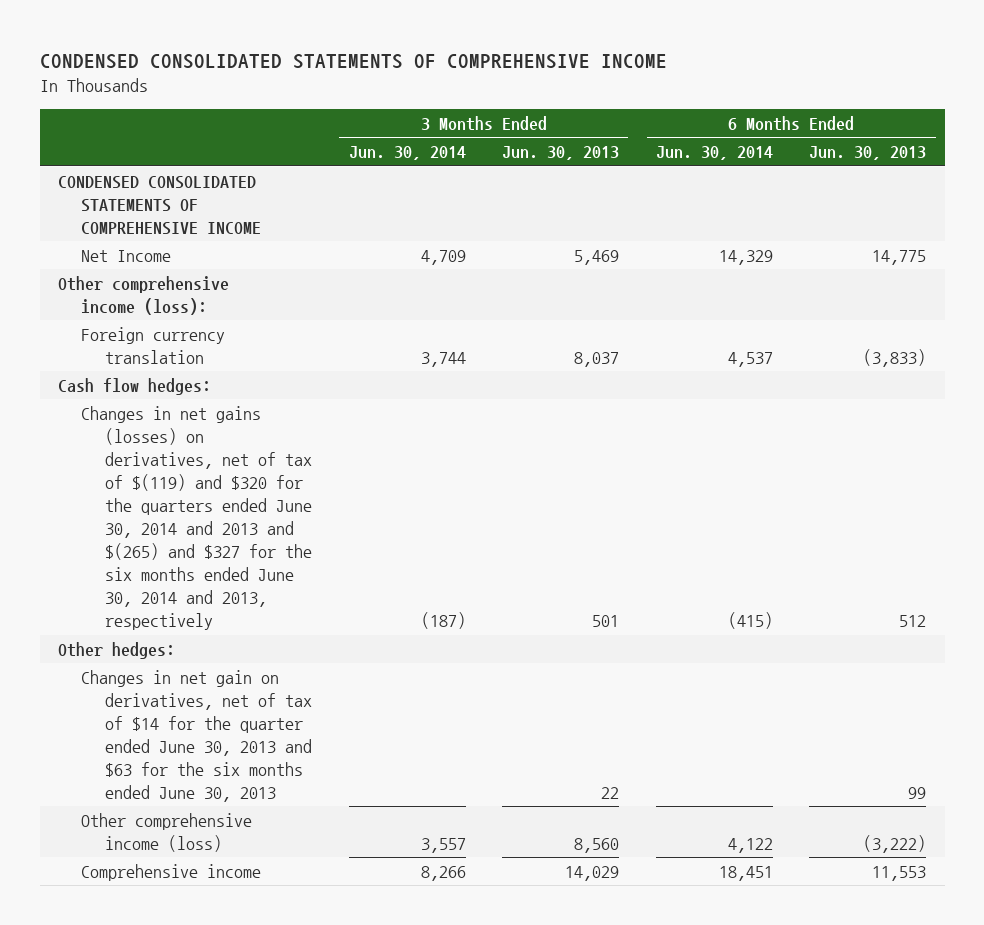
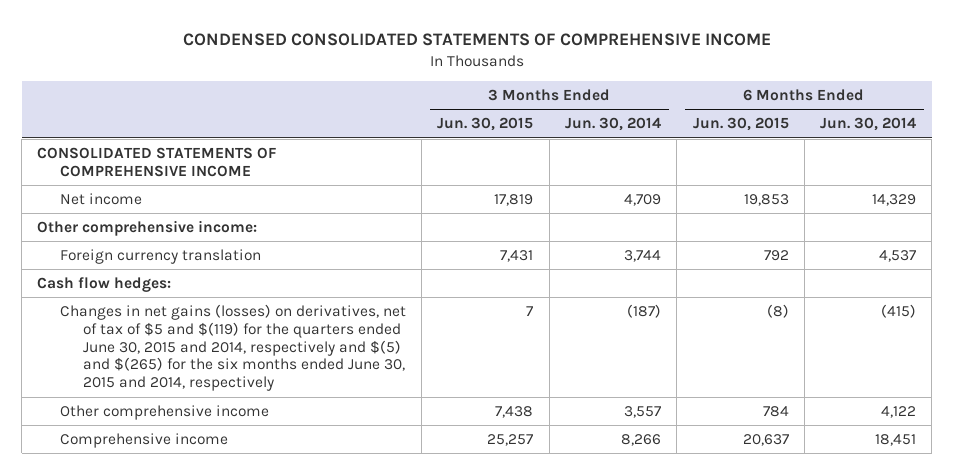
[502,146,620,161] Jun. 30, 2013 -> none
[809,146,927,161] Jun. 30, 2013 -> none
none -> [437,117,534,132] Jun. 30, 2015
none -> [692,117,789,132] Jun. 30, 2015
[57,175,262,235] CONDENSED CONSOLIDATED STATEMENTS OF COMPREHENSIVE INCOME -> [37,146,277,177] CONSOLIDATED STATEMENTS OF COMPREHENSIVE INCOME
[81,249,172,262] Net Income -> [59,192,142,205] Net income
[57,275,229,315] Other comprehensive income (loss): -> [37,219,258,236] Other comprehensive income:
[57,641,175,659] Other hedges: -> none
[81,669,312,803] Changes in net gain on derivatives, net of tax of $14 for the quarter ended June 30, 2013 and $63 for the six months ended June 30, 2013 -> none
[81,405,312,631] Changes in net gains (losses) on derivatives, net of tax of $(119) and $320 for the quarters ended June 30, 2014 and 2013 and $(265) and $327 for the six months ended June 30, 2014 and 2013, respectively -> [59,303,406,392] Changes in net gains (losses) on derivatives, net of tax of $5 and $(119) for the quarters ended June 30, 2015 and 2014, respectively and $(5) and $(265) for the six months ended June 30, 2015 and 2014, respectively
[81,812,253,852] Other comprehensive income (loss) -> [59,404,269,420] Other comprehensive income

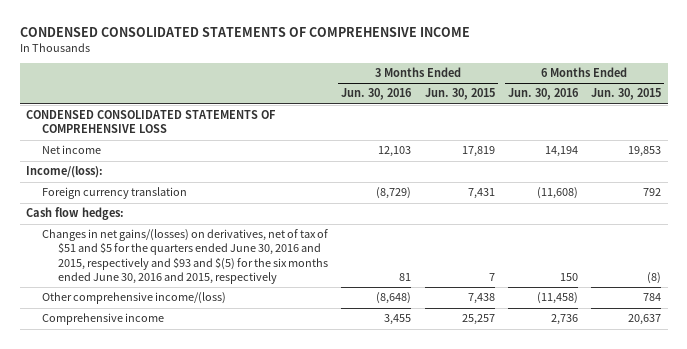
[564,117,661,132] Jun. 30, 2014 -> none
[820,117,917,132] Jun. 30, 2014 -> none
none -> [341,88,413,101] Jun. 30, 2016
none -> [507,88,579,101] Jun. 30, 2016
[37,146,277,177] CONSOLIDATED STATEMENTS OF COMPREHENSIVE INCOME -> [26,110,277,134] CONDENSED CONSOLIDATED STATEMENTS OF COMPREHENSIVE LOSS
[37,219,258,236] Other comprehensive income: -> [26,166,104,179] Income/(loss):
[59,303,406,392] Changes in net gains (losses) on derivatives, net of tax of $5 and $(119) for the quarters ended June 30, 2015 and 2014, respectively and $(5) and $(265) for the six months ended June 30, 2015 and 2014, respectively -> [42,229,329,284] Changes in net gains/(losses) on derivatives, net of tax of $51 and $5 for the quarters ended June 30, 2016 and 2015, respectively and $93 and $(5) for the six months ended June 30, 2016 and 2015, respectively
[59,404,269,420] Other comprehensive income -> [42,292,227,305] Other comprehensive income/(loss)

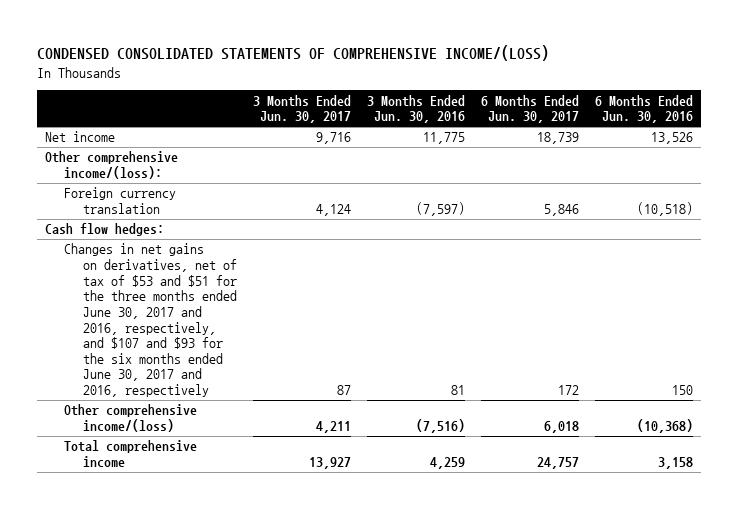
[19,26,470,37] CONDENSED CONSOLIDATED STATEMENTS OF COMPREHENSIVE INCOME -> [37,45,550,62] CONDENSED CONSOLIDATED STATEMENTS OF COMPREHENSIVE INCOME/(LOSS)
[424,88,495,101] Jun. 30, 2015 -> none
[591,88,662,101] Jun. 30, 2015 -> none
none -> [252,94,351,124] 3 Months Ended Jun. 30, 2017
none -> [481,94,580,124] 6 Months Ended Jun. 30, 2017
[26,110,277,134] CONDENSED CONSOLIDATED STATEMENTS OF COMPREHENSIVE LOSS -> none
[378,146,412,158] 12,103 -> [423,132,466,145] 11,775
[544,146,578,158] 14,194 -> [651,132,694,145] 13,526
[26,166,104,179] Income/(loss): -> [45,151,179,180] Other comprehensive income/(loss):
[376,187,412,200] (8,729) -> [416,202,466,217] (7,597)
[536,187,578,200] (11,608) -> [637,202,694,217] (10,518)
[42,229,329,284] Changes in net gains/(losses) on derivatives, net of tax of $51 and $5 for the quarters ended June 30, 2016 and 2015, respectively and $93 and $(5) for the six months ended June 30, 2016 and 2015, respectively -> [64,243,237,398] Changes in net gains on derivatives, net of tax of $53 and $51 for the three months ended June 30, 2017 and 2016, respectively, and $107 and $93 for the six months ended June 30, 2017 and 2016, respectively
[376,292,412,305] (8,648) -> [416,419,466,434] (7,516)
[536,292,578,305] (11,458) -> [637,419,694,434] (10,368)
[42,313,165,326] Comprehensive income -> [64,440,198,468] Total comprehensive income
[384,314,412,326] 3,455 -> [430,457,466,470] 4,259
[550,314,578,326] 2,736 -> [658,457,694,470] 3,158

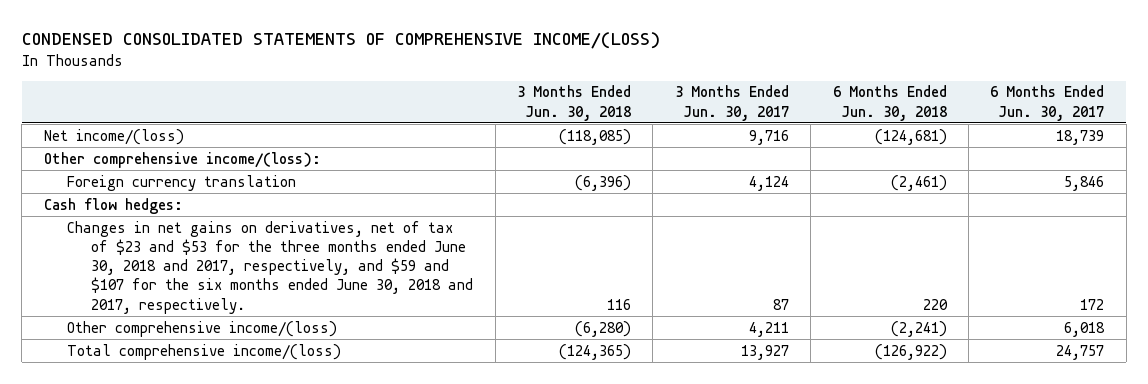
[367,94,466,124] 3 Months Ended Jun. 30, 2016 -> none
[595,94,694,124] 6 Months Ended Jun. 30, 2016 -> none
none -> [517,85,632,121] 3 Months Ended Jun. 30, 2018
none -> [832,85,947,121] 6 Months Ended Jun. 30, 2018
[45,131,116,143] Net income -> [43,128,184,145] Net income/(loss)
[64,243,237,398] Changes in net gains on derivatives, net of tax of $53 and $51 for the three months ended June 30, 2017 and 2016, respectively, and $107 and $93 for the six months ended June 30, 2017 and 2016, respectively -> [67,220,474,314] Changes in net gains on derivatives, net of tax of $23 and $53 for the three months ended June 30, 2018 and 2017, respectively, and $59 and $107 for the six months ended June 30, 2018 and 2017, respectively.
[64,440,198,468] Total comprehensive income -> [67,343,342,360] Total comprehensive income/(loss)

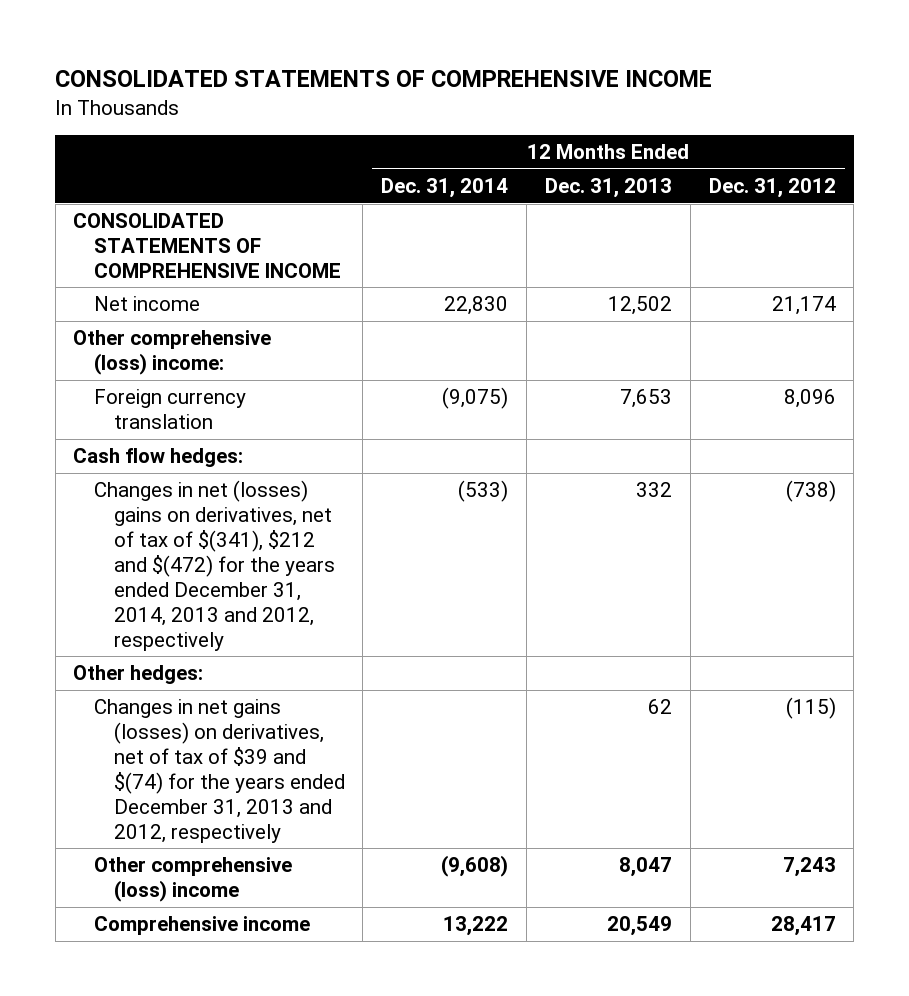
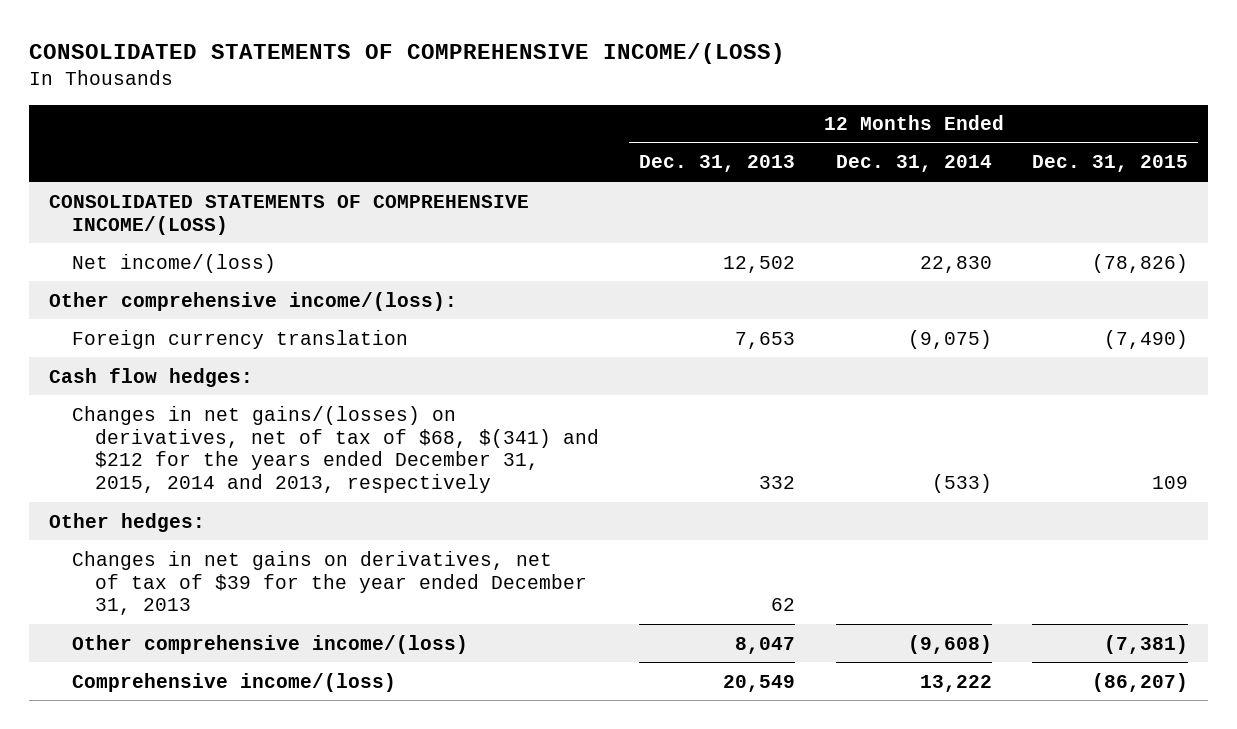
[55,70,713,88] CONSOLIDATED STATEMENTS OF COMPREHENSIVE INCOME -> [29,43,786,65] CONSOLIDATED STATEMENTS OF COMPREHENSIVE INCOME/(LOSS)
[708,178,836,199] Dec. 31, 2012 -> none
none -> [1032,155,1189,173] Dec. 31, 2015
[73,213,341,278] CONSOLIDATED STATEMENTS OF COMPREHENSIVE INCOME -> [49,194,530,235] CONSOLIDATED STATEMENTS OF COMPREHENSIVE INCOME/(LOSS)
[93,296,200,312] Net income -> [71,253,276,273] Net income/(loss)
[73,330,272,376] Other comprehensive (loss) income: -> [49,291,458,311] Other comprehensive income/(loss):
[93,480,335,651] Changes in net (losses) gains on derivatives, net of tax of $(341), $212 and $(472) for the years ended December 31, 2014, 2013 and 2012, respectively -> [71,405,599,494] Changes in net gains/(losses) on derivatives, net of tax of $68, $(341) and $212 for the years ended December 31, 2015, 2014 and 2013, respectively
[93,699,345,843] Changes in net gains (losses) on derivatives, net of tax of $39 and $(74) for the years ended December 31, 2013 and 2012, respectively -> [71,550,587,616] Changes in net gains on derivatives, net of tax of $39 for the year ended December 31, 2013
[93,857,292,903] Other comprehensive (loss) income -> [71,634,468,654] Other comprehensive income/(loss)
[93,916,310,936] Comprehensive income -> [71,672,396,692] Comprehensive income/(loss)

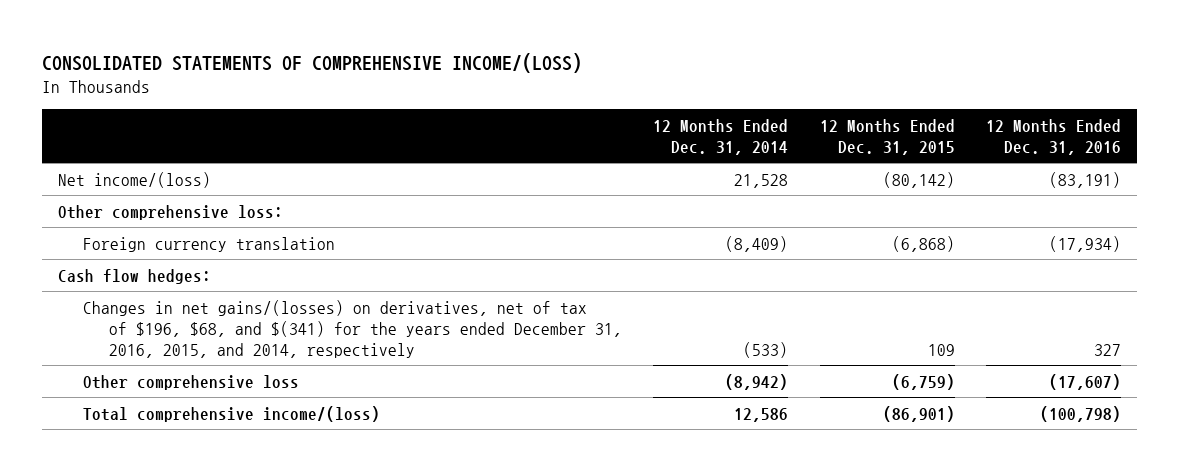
[639,155,796,173] Dec. 31, 2013 -> none
none -> [986,118,1122,155] 12 Months Ended Dec. 31, 2016
[49,194,530,235] CONSOLIDATED STATEMENTS OF COMPREHENSIVE INCOME/(LOSS) -> none
[919,255,992,273] 22,830 -> [734,173,789,188] 21,528
[1092,253,1189,273] (78,826) -> [882,171,955,188] (80,142)
[49,291,458,311] Other comprehensive income/(loss): -> [57,204,283,220] Other comprehensive loss:
[907,329,992,349] (9,075) -> [725,235,789,252] (8,409)
[1104,329,1189,349] (7,490) -> [891,235,955,252] (6,868)
[49,512,206,532] Other hedges: -> none
[71,550,587,616] Changes in net gains on derivatives, net of tax of $39 for the year ended December 31, 2013 -> none
[71,405,599,494] Changes in net gains/(losses) on derivatives, net of tax of $68, $(341) and $212 for the years ended December 31, 2015, 2014 and 2013, respectively -> [83,299,623,358] Changes in net gains/(losses) on derivatives, net of tax of $196, $68, and $(341) for the years ended December 31, 2016, 2015, and 2014, respectively
[71,634,468,654] Other comprehensive income/(loss) -> [83,374,300,390] Other comprehensive loss
[907,634,992,654] (9,608) -> [725,373,789,390] (8,942)
[1104,634,1189,654] (7,381) -> [891,373,955,390] (6,759)
[71,672,396,692] Comprehensive income/(loss) -> [83,405,381,422] Total comprehensive income/(loss)
[919,674,992,692] 13,222 -> [734,407,789,422] 12,586
[1092,672,1189,692] (86,207) -> [882,405,955,422] (86,901)

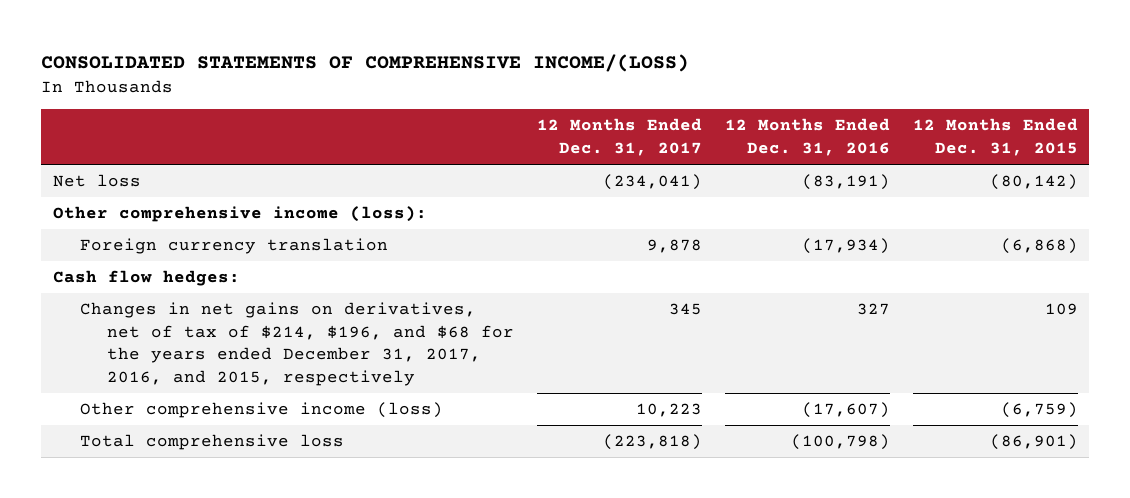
[653,118,789,155] 12 Months Ended Dec. 31, 2014 -> none
none -> [536,118,702,156] 12 Months Ended Dec. 31, 2017
[57,171,211,188] Net income/(loss) -> [52,174,141,188] Net loss
[57,204,283,220] Other comprehensive loss: -> [52,206,427,223] Other comprehensive income (loss):
[83,299,623,358] Changes in net gains/(losses) on derivatives, net of tax of $196, $68, and $(341) for the years ended December 31, 2016, 2015, and 2014, respectively -> [79,302,514,386] Changes in net gains on derivatives, net of tax of $214, $196, and $68 for the years ended December 31, 2017, 2016, and 2015, respectively
[83,374,300,390] Other comprehensive loss -> [79,402,443,419] Other comprehensive income (loss)
[83,405,381,422] Total comprehensive income/(loss) -> [79,434,344,451] Total comprehensive loss

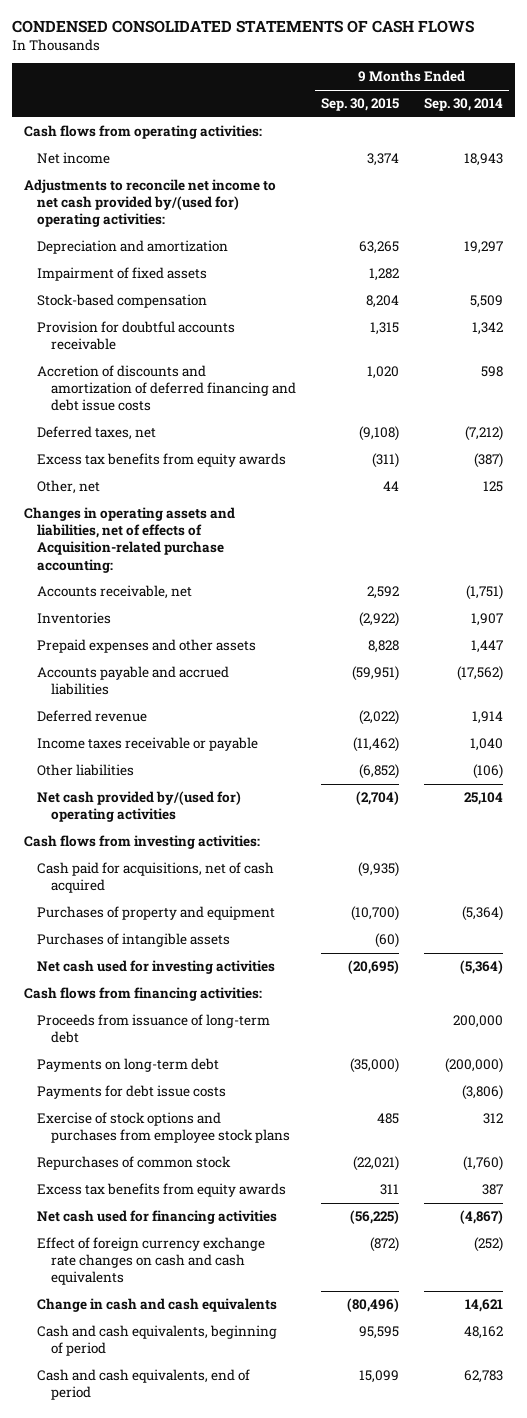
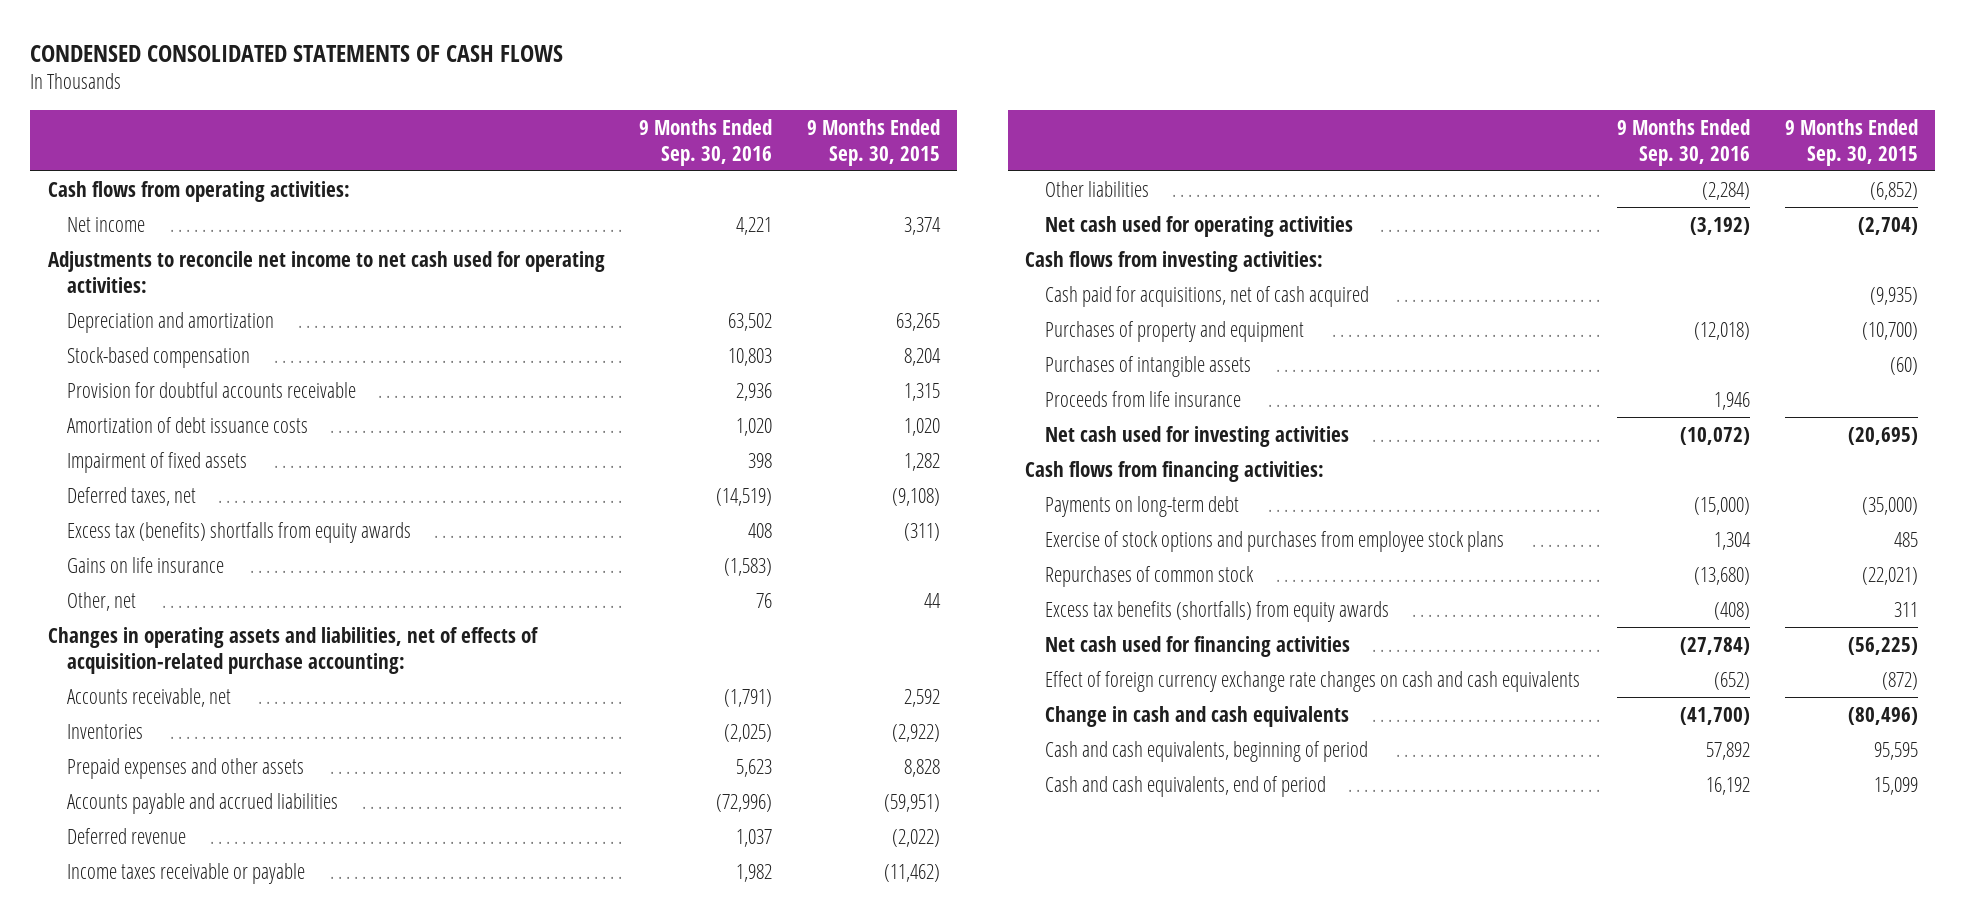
[423,98,503,112] Sep. 30, 2014 -> none
none -> [639,118,773,166] 9 Months Ended Sep. 30, 2016
[24,179,277,228] Adjustments to reconcile net income to net cash provided by/(used for) operating activities: -> [47,250,605,293] Adjustments to reconcile net income to net cash used for operating activities:
[37,365,296,412] Accretion of discounts and amortization of deferred financing and debt issue costs -> [67,416,309,433] Amortization of debt issuance costs
[37,267,208,282] Impairment of fixed assets -> [67,451,248,473] Impairment of fixed assets
[37,453,287,468] Excess tax benefits from equity awards -> [67,521,412,543] Excess tax (benefits) shortfalls from equity awards
none -> [67,556,225,573] Gains on life insurance
[24,507,236,573] Changes in operating assets and liabilities, net of effects of Acquisition-related purchase accounting: -> [47,626,539,674] Changes in operating assets and liabilities, net of effects of acquisition-related purchase accounting:
[37,791,242,823] Net cash provided by/(used for) operating activities -> [1044,215,1353,237] Net cash used for operating activities
none -> [1044,390,1241,407] Proceeds from life insurance
[37,1014,271,1044] Proceeds from issuance of long-term debt -> none
[37,1085,227,1100] Payments for debt issue costs -> none
[37,1183,287,1198] Excess tax benefits from equity awards -> [1044,600,1389,622] Excess tax benefits (shortfalls) from equity awards

